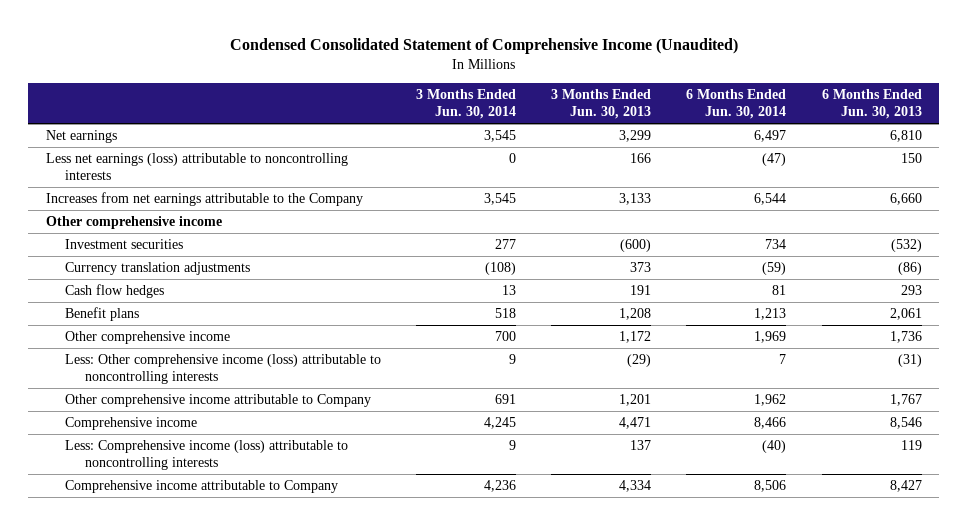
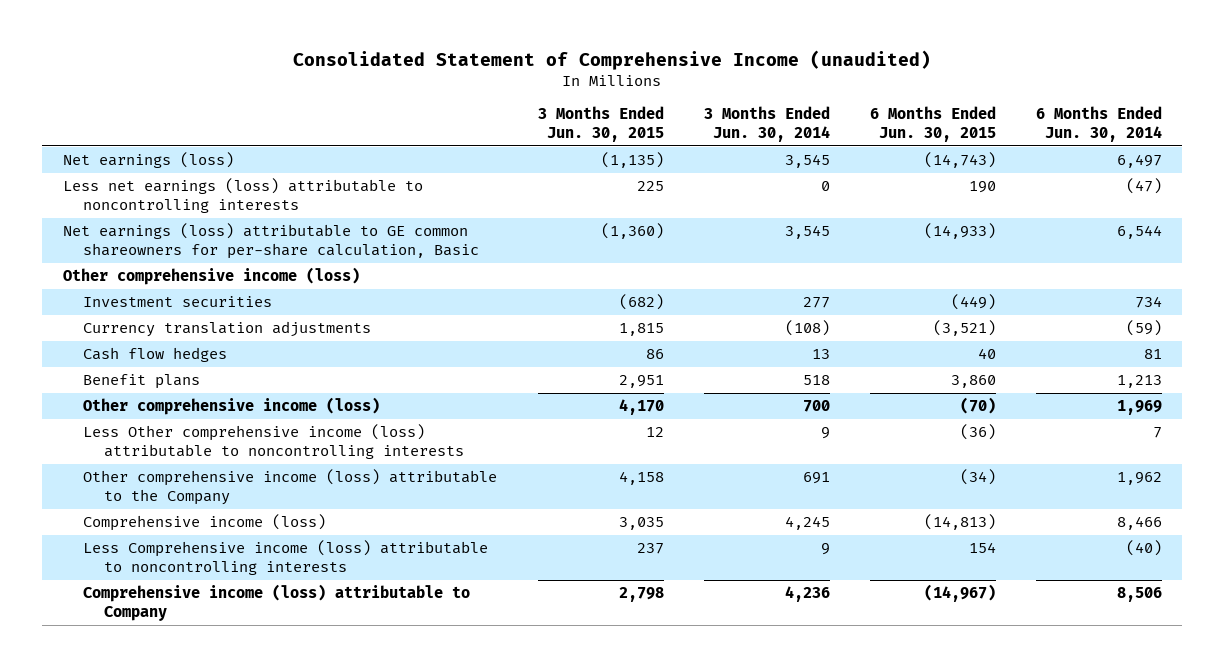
[229,38,738,55] Condensed Consolidated Statement of Comprehensive Income (Unaudited) -> [293,49,932,70] Consolidated Statement of Comprehensive Income (unaudited)
[551,89,652,120] 3 Months Ended Jun. 30, 2013 -> none
[821,89,922,120] 6 Months Ended Jun. 30, 2013 -> none
none -> [537,106,664,143] 3 Months Ended Jun. 30, 2015
none -> [870,106,997,143] 6 Months Ended Jun. 30, 2015
[45,130,117,144] Net earnings -> [62,152,234,169] Net earnings (loss)
[45,192,363,207] Increases from net earnings attributable to the Company -> [62,223,480,260] Net earnings (loss) attributable to GE common shareowners for per-share calculation, Basic
[45,216,222,230] Other comprehensive income -> [62,267,360,286] Other comprehensive income (loss)
[65,331,231,345] Other comprehensive income -> [83,397,381,416] Other comprehensive income (loss)
[65,354,382,384] Less: Other comprehensive income (loss) attributable to noncontrolling interests -> [83,424,465,460] Less Other comprehensive income (loss) attributable to noncontrolling interests
[65,394,372,408] Other comprehensive income attributable to Company -> [83,469,498,506] Other comprehensive income (loss) attributable to the Company
[65,417,198,431] Comprehensive income -> [83,514,327,532] Comprehensive income (loss)
[65,440,349,470] Less: Comprehensive income (loss) attributable to noncontrolling interests -> [83,540,489,576] Less Comprehensive income (loss) attributable to noncontrolling interests
[65,480,339,494] Comprehensive income attributable to Company -> [83,584,471,622] Comprehensive income (loss) attributable to Company

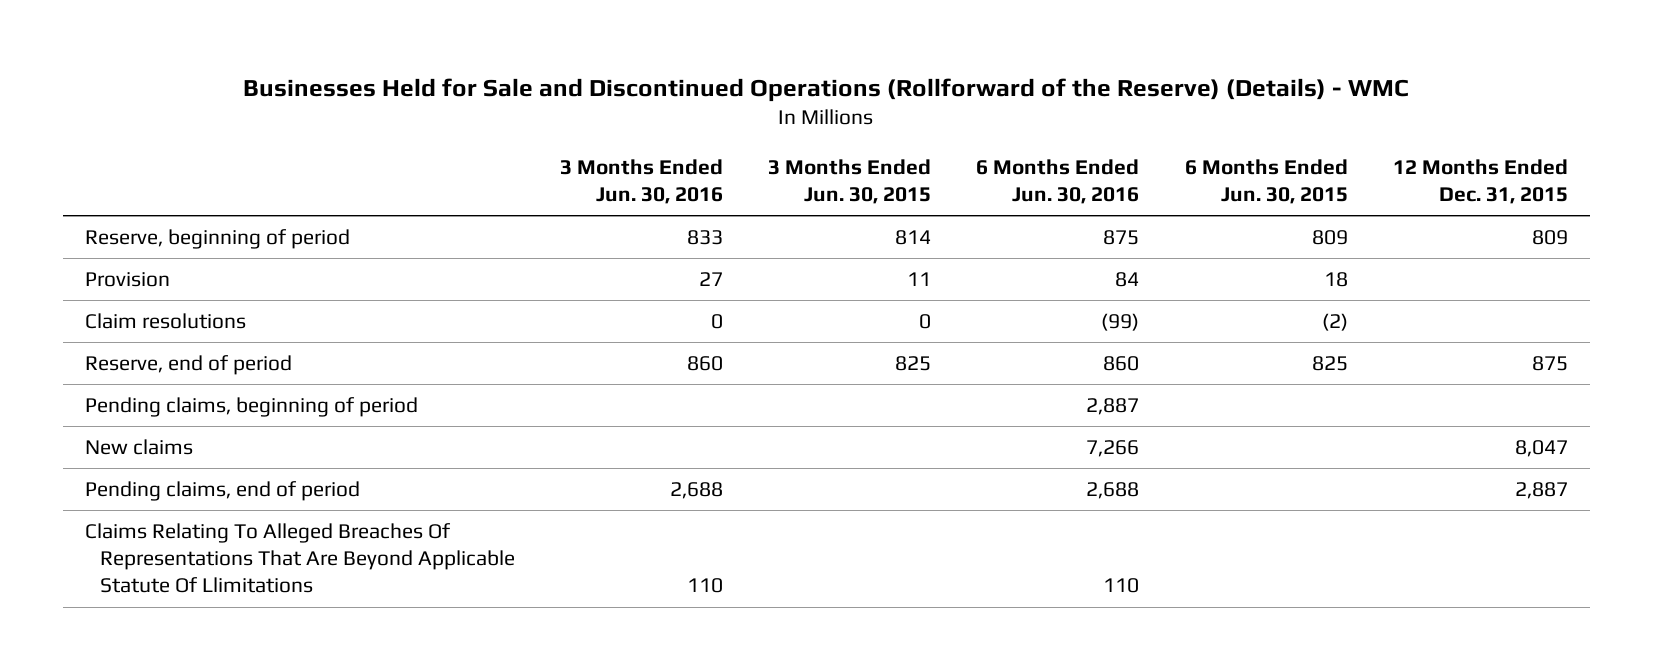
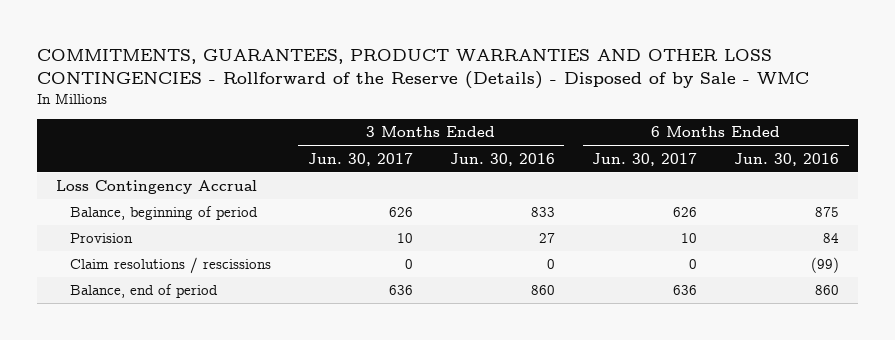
[243,77,1410,102] Businesses Held for Sale and Discontinued Operations (Rollforward of the Reserve) (Details) - WMC -> [37,48,810,89] COMMITMENTS, GUARANTEES, PRODUCT WARRANTIES AND OTHER LOSS CONTINGENCIES - Rollforward of the Reserve (Details) - Disposed of by Sale - WMC
[768,158,932,204] 3 Months Ended Jun. 30, 2015 -> none
[1184,158,1348,204] 6 Months Ended Jun. 30, 2015 -> none
[1392,158,1568,204] 12 Months Ended Dec. 31, 2015 -> none
none -> [307,152,413,166] Jun. 30, 2017
none -> [592,152,698,166] Jun. 30, 2017
none -> [55,180,257,195] Loss Contingency Accrual
[85,229,351,250] Reserve, beginning of period -> [69,206,258,221] Balance, beginning of period
[85,397,419,418] Pending claims, beginning of period -> none
[85,439,194,456] New claims -> none
[85,481,361,502] Pending claims, end of period -> none
[85,523,516,594] Claims Relating To Alleged Breaches Of Representations That Are Beyond Applicable Statute Of Llimitations -> none
[85,313,247,330] Claim resolutions -> [69,257,271,275] Claim resolutions / rescissions
[85,355,293,376] Reserve, end of period -> [69,284,218,299] Balance, end of period

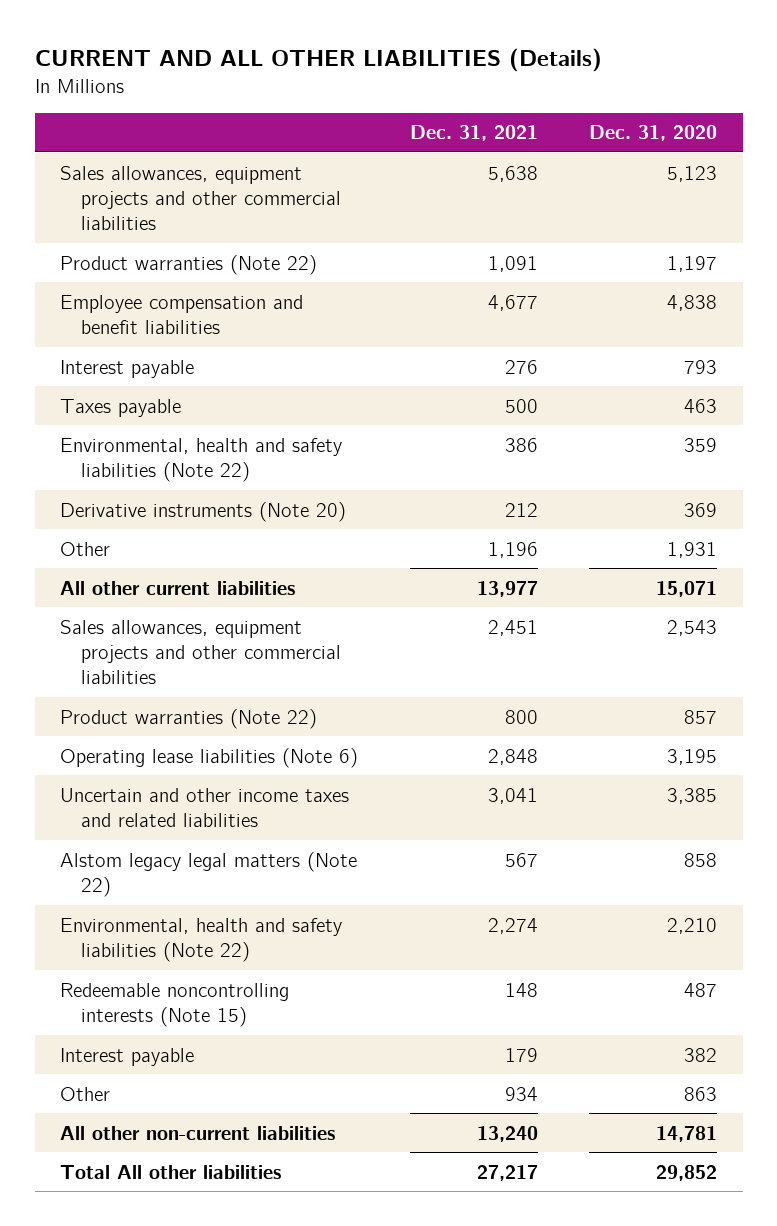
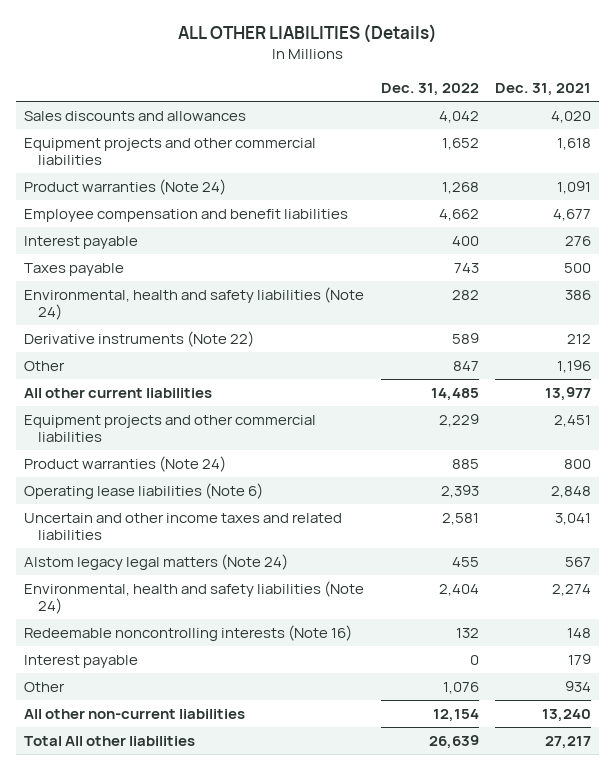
[34,47,602,72] CURRENT AND ALL OTHER LIABILITIES (Details) -> [177,24,437,44] ALL OTHER LIABILITIES (Details)
[589,125,718,142] Dec. 31, 2020 -> none
none -> [380,83,479,97] Dec. 31, 2022
none -> [24,111,247,122] Sales discounts and allowances
[60,165,342,231] Sales allowances, equipment projects and other commercial liabilities -> [24,138,317,166] Equipment projects and other commercial liabilities
[487,165,538,182] 5,638 -> [557,138,592,151] 1,618
[60,254,318,275] Product warranties (Note 22) -> [24,179,227,196] Product warranties (Note 24)
[60,437,343,482] Environmental, health and safety liabilities (Note 22) -> [24,287,365,321] Environmental, health and safety liabilities (Note 24)
[60,501,347,522] Derivative instruments (Note 20) -> [24,331,255,348] Derivative instruments (Note 22)
[60,619,342,685] Sales allowances, equipment projects and other commercial liabilities -> [24,415,317,443] Equipment projects and other commercial liabilities
[60,708,318,729] Product warranties (Note 22) -> [24,456,227,473] Product warranties (Note 24)
[60,851,358,897] Alstom legacy legal matters (Note 22) -> [24,554,289,571] Alstom legacy legal matters (Note 24)
[60,917,343,962] Environmental, health and safety liabilities (Note 22) -> [24,581,365,615] Environmental, health and safety liabilities (Note 24)
[60,982,290,1027] Redeemable noncontrolling interests (Note 15) -> [24,625,353,642] Redeemable noncontrolling interests (Note 16)

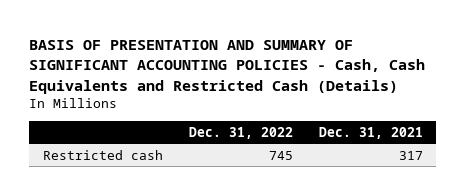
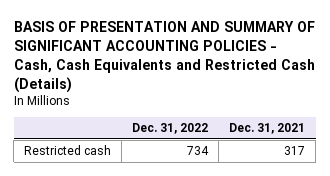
[268,150,293,160] 745 -> [187,146,210,156] 734

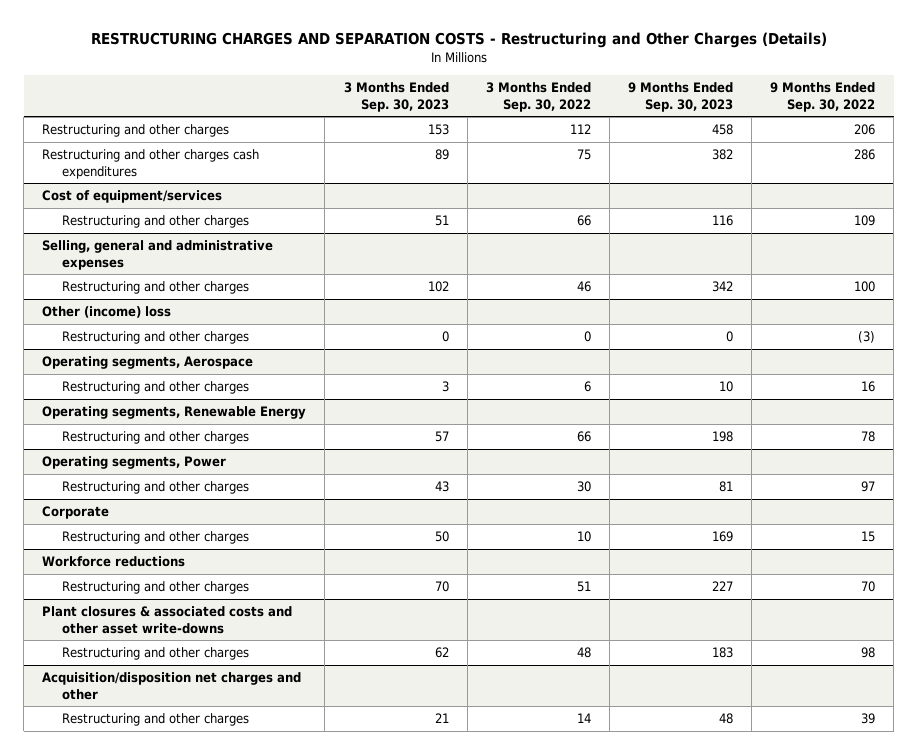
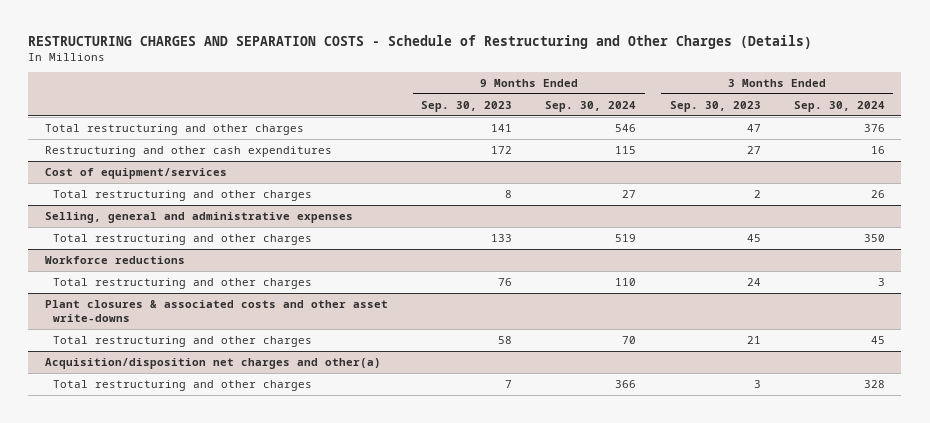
[90,32,827,49] RESTRUCTURING CHARGES AND SEPARATION COSTS - Restructuring and Other Charges (Details) -> [28,34,813,49] RESTRUCTURING CHARGES AND SEPARATION COSTS - Schedule of Restructuring and Other Charges (Details)
[485,82,591,112] 3 Months Ended Sep. 30, 2022 -> none
[770,82,876,112] 9 Months Ended Sep. 30, 2022 -> none
none -> [545,100,637,112] Sep. 30, 2024
none -> [793,100,885,112] Sep. 30, 2024
[42,124,230,138] Restructuring and other charges -> [44,123,304,135] Total restructuring and other charges
[427,124,449,136] 153 -> [746,123,761,132] 47
[712,124,734,136] 458 -> [491,123,513,132] 141
[42,149,260,179] Restructuring and other charges cash expenditures -> [44,145,332,157] Restructuring and other cash expenditures
[434,149,449,161] 89 -> [746,145,761,154] 27
[712,149,734,161] 382 -> [491,145,513,154] 172
[62,215,250,229] Restructuring and other charges -> [52,189,312,201] Total restructuring and other charges
[434,215,449,227] 51 -> [753,189,761,198] 2
[712,215,734,227] 116 -> [505,189,513,198] 8
[42,306,172,319] Other (income) loss -> none
[62,331,250,345] Restructuring and other charges -> none
[42,356,254,370] Operating segments, Aerospace -> none
[62,381,250,395] Restructuring and other charges -> none
[42,406,307,420] Operating segments, Renewable Energy -> none
[62,431,250,445] Restructuring and other charges -> none
[42,456,227,470] Operating segments, Power -> none
[62,481,250,495] Restructuring and other charges -> none
[42,506,110,520] Corporate -> none
[62,531,250,545] Restructuring and other charges -> none
[62,281,250,295] Restructuring and other charges -> [52,233,312,245] Total restructuring and other charges
[427,281,449,293] 102 -> [746,233,761,242] 45
[712,281,734,293] 342 -> [491,233,513,242] 133
[62,581,250,595] Restructuring and other charges -> [52,277,312,289] Total restructuring and other charges
[434,581,449,593] 70 -> [746,277,761,286] 24
[712,581,734,592] 227 -> [498,277,513,286] 76
[62,647,250,661] Restructuring and other charges -> [52,335,312,347] Total restructuring and other charges
[434,647,449,659] 62 -> [746,335,761,344] 21
[712,647,734,659] 183 -> [498,335,513,344] 58
[42,672,302,700] Acquisition/disposition net charges and other -> [44,357,381,369] Acquisition/disposition net charges and other(a)
[62,713,250,727] Restructuring and other charges -> [52,379,312,391] Total restructuring and other charges
[434,713,449,724] 21 -> [753,379,761,388] 3
[719,713,734,725] 48 -> [505,379,513,388] 7

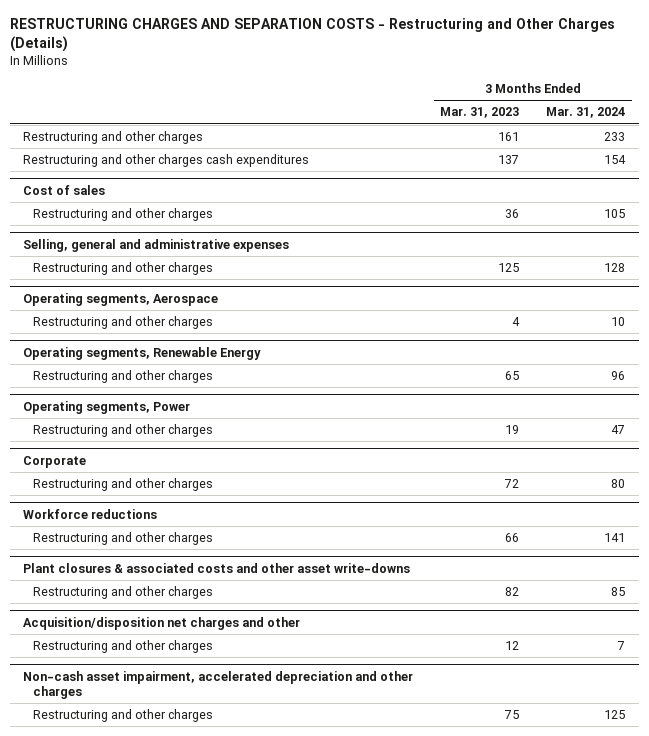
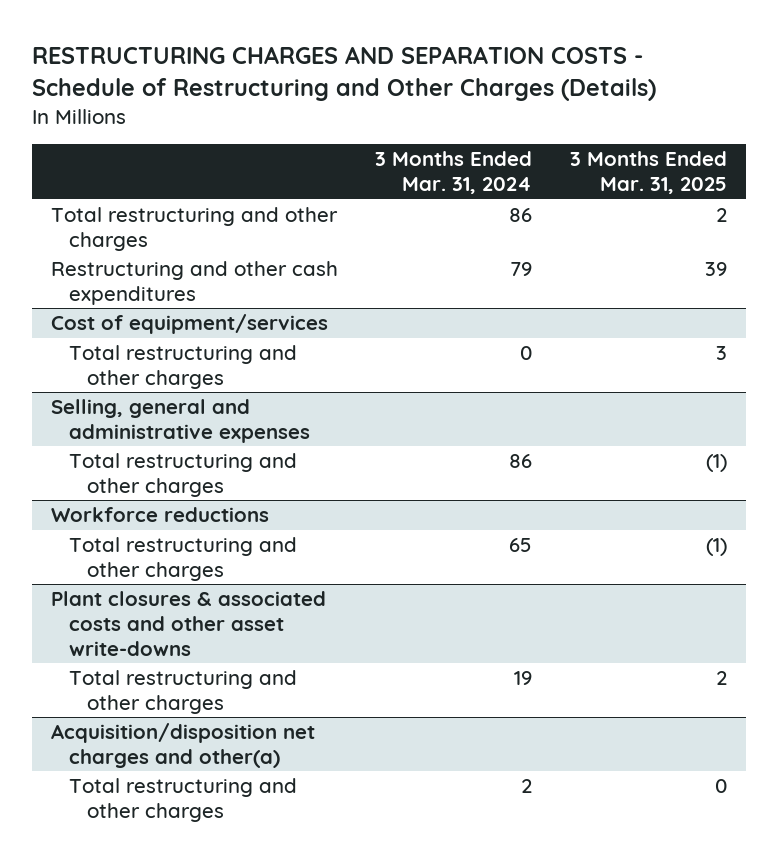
[10,18,616,53] RESTRUCTURING CHARGES AND SEPARATION COSTS - Restructuring and Other Charges (Details) -> [31,45,656,101] RESTRUCTURING CHARGES AND SEPARATION COSTS - Schedule of Restructuring and Other Charges (Details)
[440,107,520,119] Mar. 31, 2023 -> none
none -> [569,151,727,195] 3 Months Ended Mar. 31, 2025
[23,131,204,145] Restructuring and other charges -> [50,207,338,251] Total restructuring and other charges
[604,132,626,142] 233 -> [509,208,533,223] 86
[23,154,310,168] Restructuring and other charges cash expenditures -> [50,261,338,305] Restructuring and other cash expenditures
[604,155,627,165] 154 -> [510,262,533,277] 79
[23,184,106,195] Cost of sales -> [50,314,328,335] Cost of equipment/services
[33,208,214,222] Restructuring and other charges -> [68,345,297,389] Total restructuring and other charges
[604,209,626,219] 105 -> [520,346,533,361] 0
[23,292,219,306] Operating segments, Aerospace -> none
[33,316,214,330] Restructuring and other charges -> none
[23,346,262,360] Operating segments, Renewable Energy -> none
[33,370,214,384] Restructuring and other charges -> none
[23,400,191,414] Operating segments, Power -> none
[33,424,214,438] Restructuring and other charges -> none
[23,455,87,468] Corporate -> none
[33,478,214,492] Restructuring and other charges -> none
[33,262,214,276] Restructuring and other charges -> [68,453,297,497] Total restructuring and other charges
[604,263,626,273] 128 -> [509,454,533,469] 86
[33,532,214,546] Restructuring and other charges -> [68,537,297,581] Total restructuring and other charges
[604,533,626,543] 141 -> [509,538,533,553] 65
[23,670,414,699] Non-cash asset impairment, accelerated depreciation and other charges -> none
[33,709,214,723] Restructuring and other charges -> none
[33,586,214,600] Restructuring and other charges -> [68,670,297,714] Total restructuring and other charges
[611,587,626,597] 85 -> [514,671,533,686] 19
[23,616,301,630] Acquisition/disposition net charges and other -> [50,723,315,768] Acquisition/disposition net charges and other(a)
[33,640,214,654] Restructuring and other charges -> [68,778,297,822] Total restructuring and other charges
[617,641,626,651] 7 -> [521,779,533,794] 2

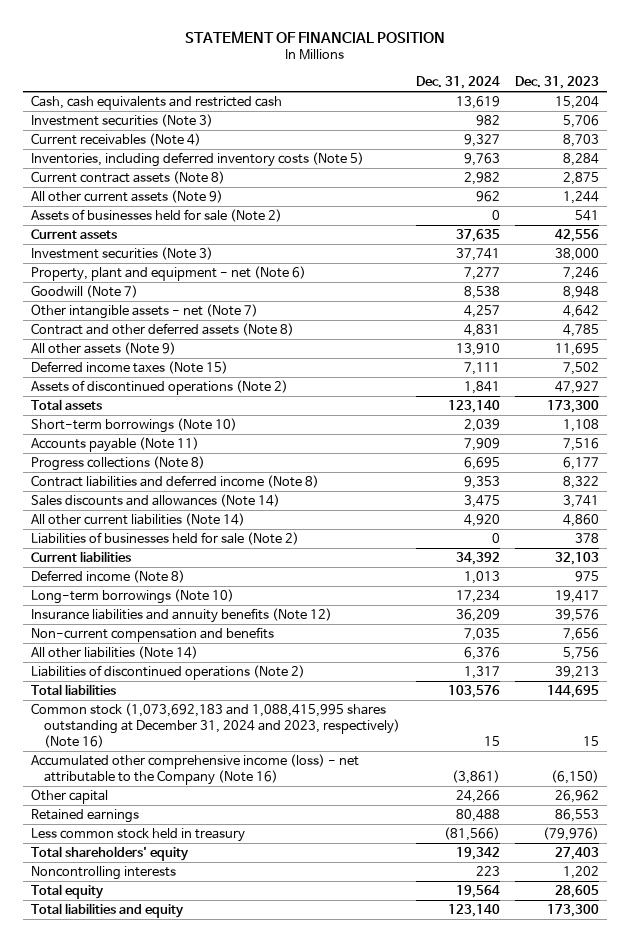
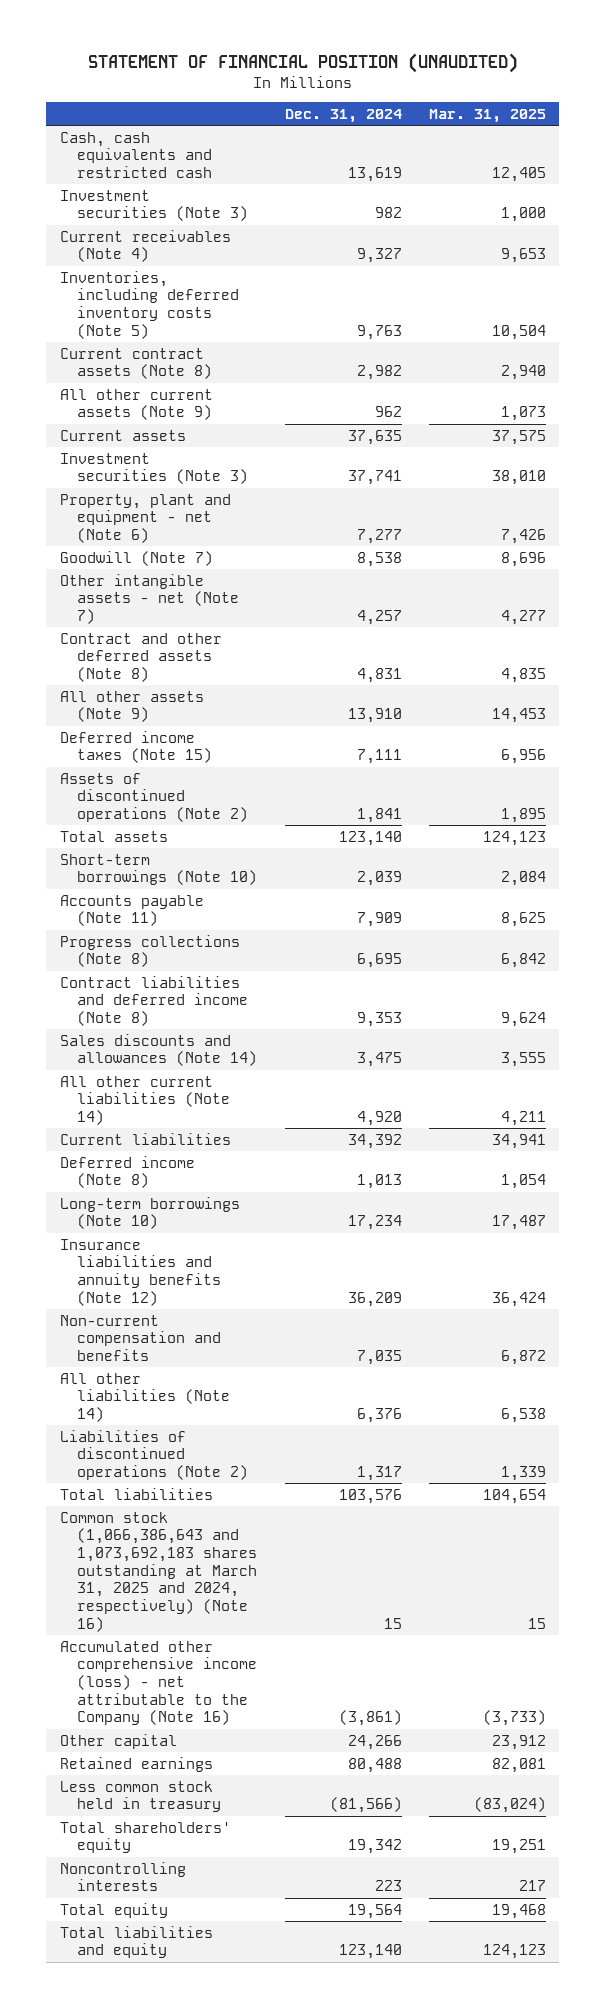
[185,30,446,43] STATEMENT OF FINANCIAL POSITION -> [87,53,518,74] STATEMENT OF FINANCIAL POSITION (UNAUDITED)
[515,76,600,90] Dec. 31, 2023 -> none
none -> [428,108,546,123] Mar. 31, 2025
[31,209,283,223] Assets of businesses held for sale (Note 2) -> none
[31,532,300,546] Liabilities of businesses held for sale (Note 2) -> none
[31,703,401,749] Common stock (1,073,692,183 and 1,088,415,995 shares outstanding at December 31, 2024 and 2023, respectively) (Note 16) -> [59,1511,258,1632] Common stock (1,066,386,643 and 1,073,692,183 shares outstanding at March 31, 2025 and 2024, respectively) (Note 16)

